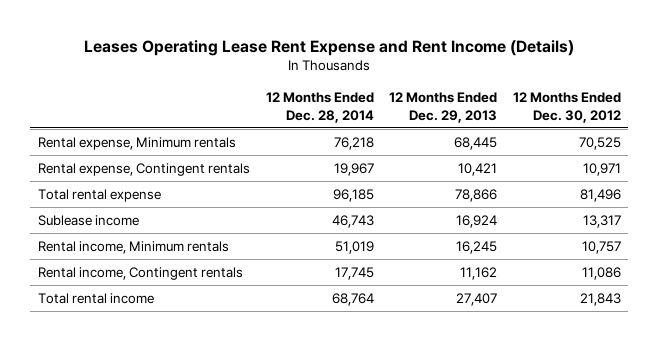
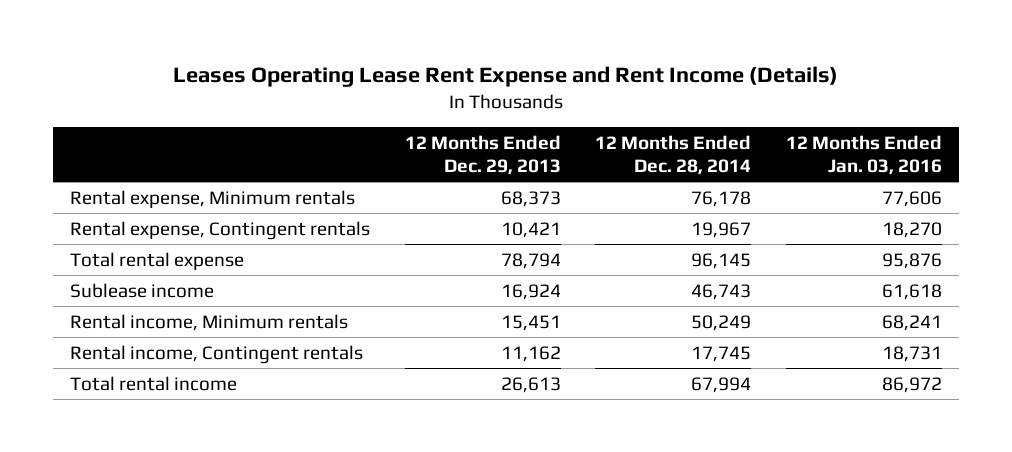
[512,92,621,123] 12 Months Ended Dec. 30, 2012 -> none
none -> [785,134,942,175] 12 Months Ended Jan. 03, 2016
[333,137,374,151] 76,218 -> [691,190,752,207] 76,178
[454,137,498,151] 68,445 -> [500,190,561,207] 68,373
[332,189,374,203] 96,185 -> [691,252,752,269] 96,145
[455,189,498,203] 78,866 -> [500,252,561,269] 78,794
[334,241,374,255] 51,019 -> [691,314,752,331] 50,249
[456,241,498,255] 16,245 -> [500,314,561,331] 15,451
[331,293,374,307] 68,764 -> [691,376,752,393] 67,994
[456,293,498,307] 27,407 -> [500,376,561,393] 26,613

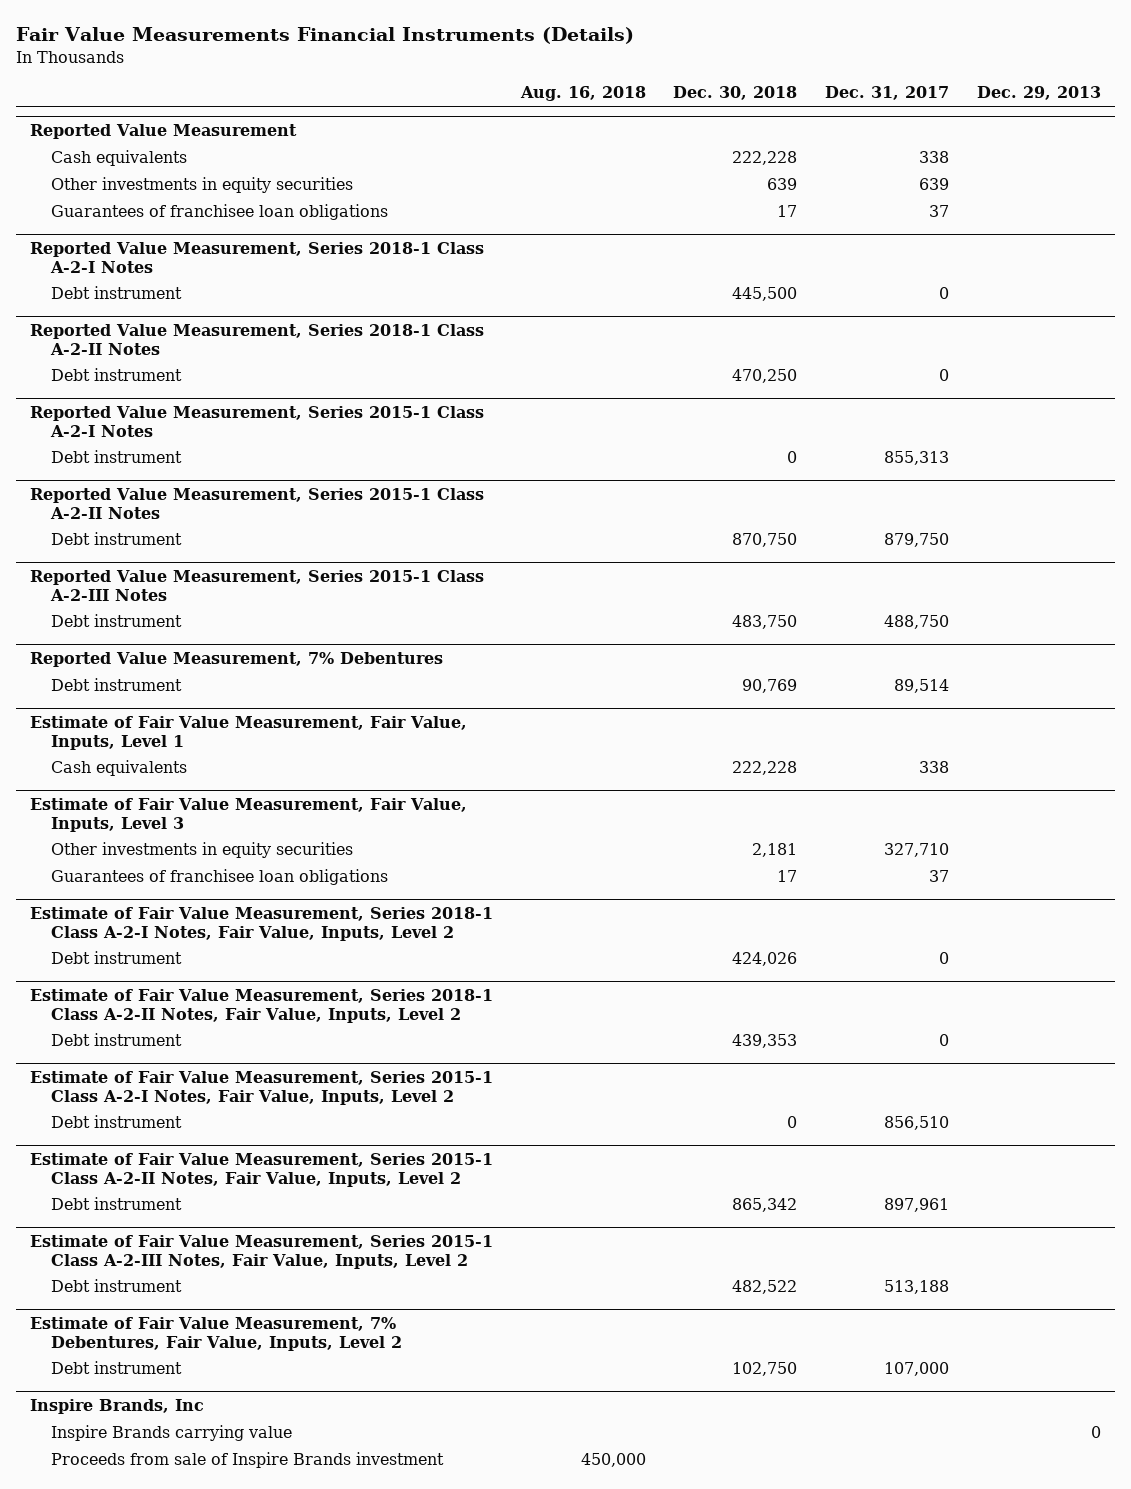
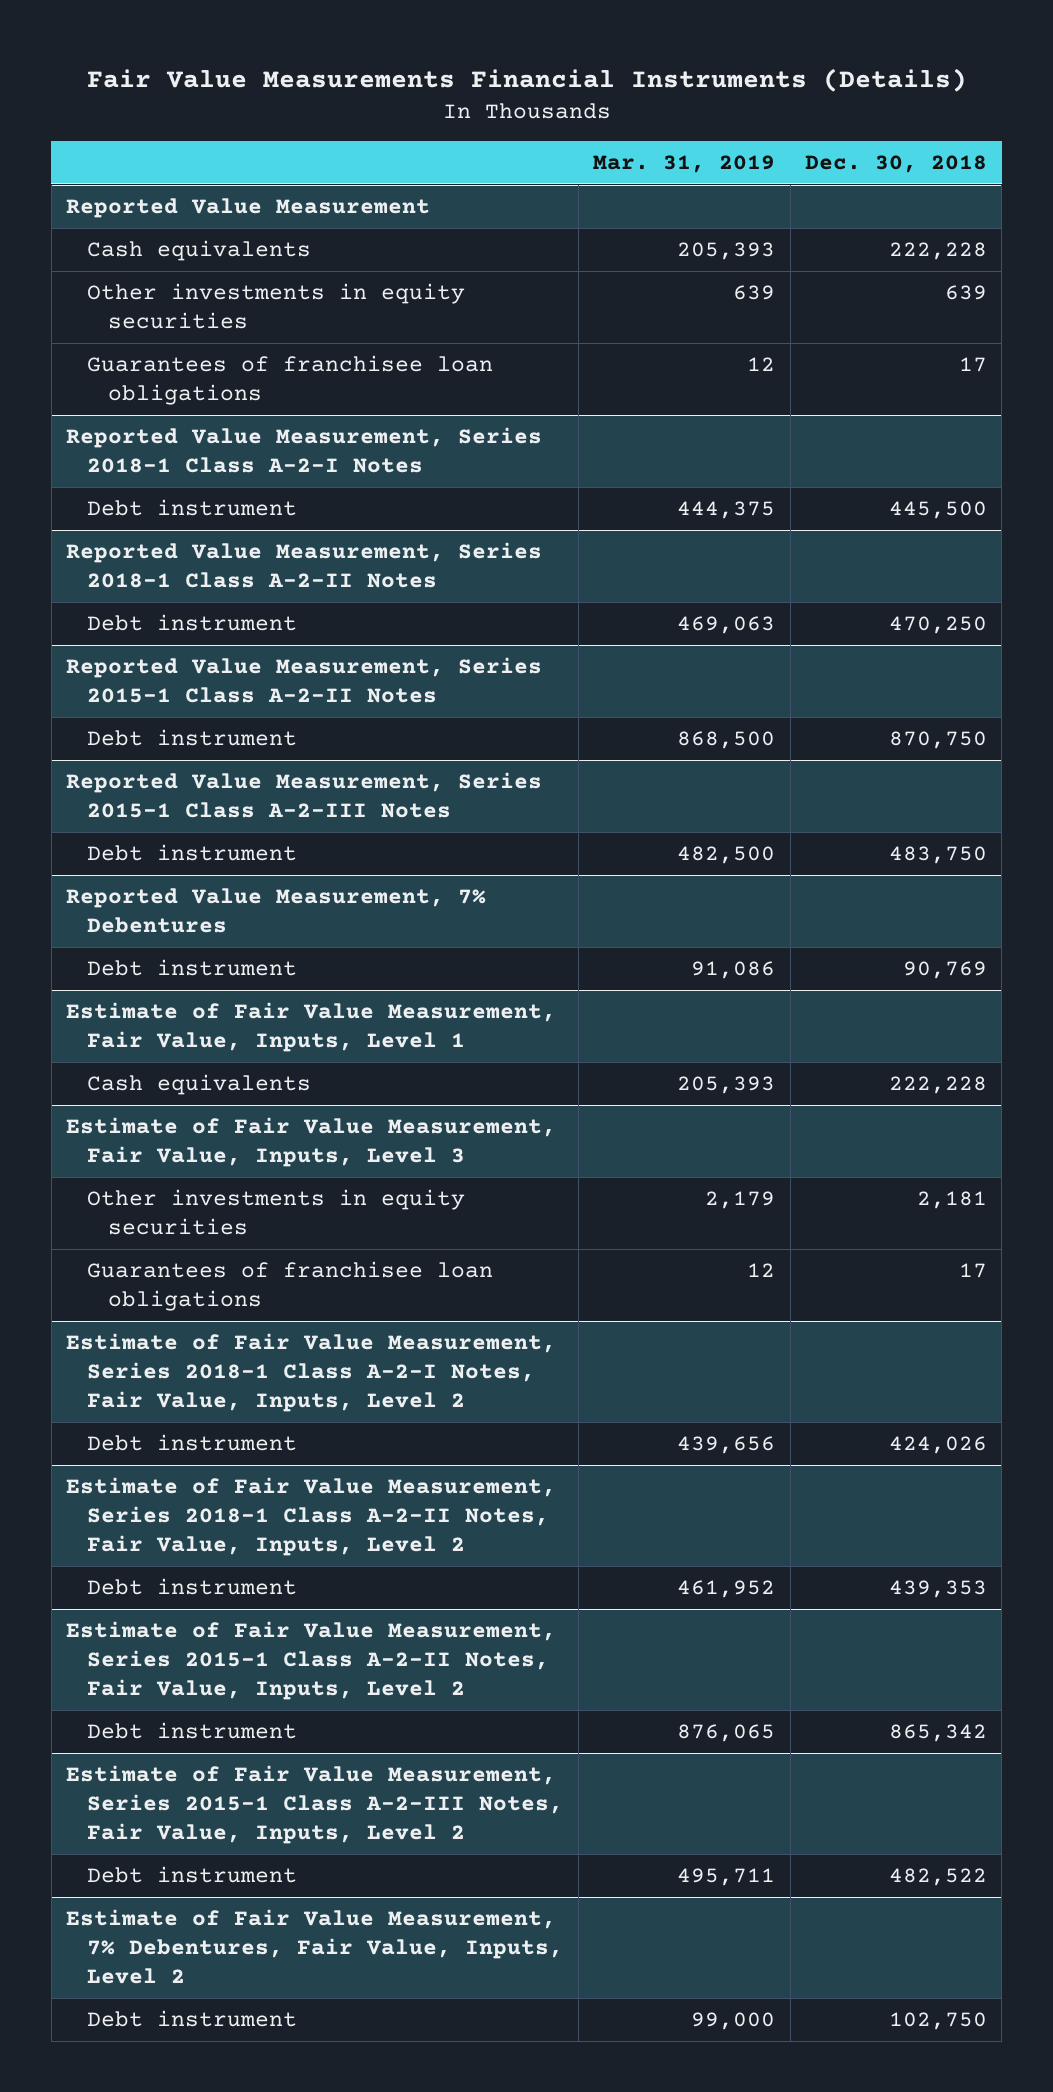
[519,86,646,102] Aug. 16, 2018 -> none
[825,86,950,101] Dec. 31, 2017 -> none
[977,86,1102,101] Dec. 29, 2013 -> none
none -> [593,154,776,173] Mar. 31, 2019
[29,405,484,437] Reported Value Measurement, Series 2015-1 Class A-2-I Notes -> none
[51,450,183,464] Debt instrument -> none
[29,1070,493,1105] Estimate of Fair Value Measurement, Series 2015-1 Class A-2-I Notes, Fair Value, Inputs, Level 2 -> none
[51,1115,183,1129] Debt instrument -> none
[29,1398,204,1414] Inspire Brands, Inc -> none
[51,1425,293,1442] Inspire Brands carrying value -> none
[51,1452,445,1469] Proceeds from sale of Inspire Brands investment -> none

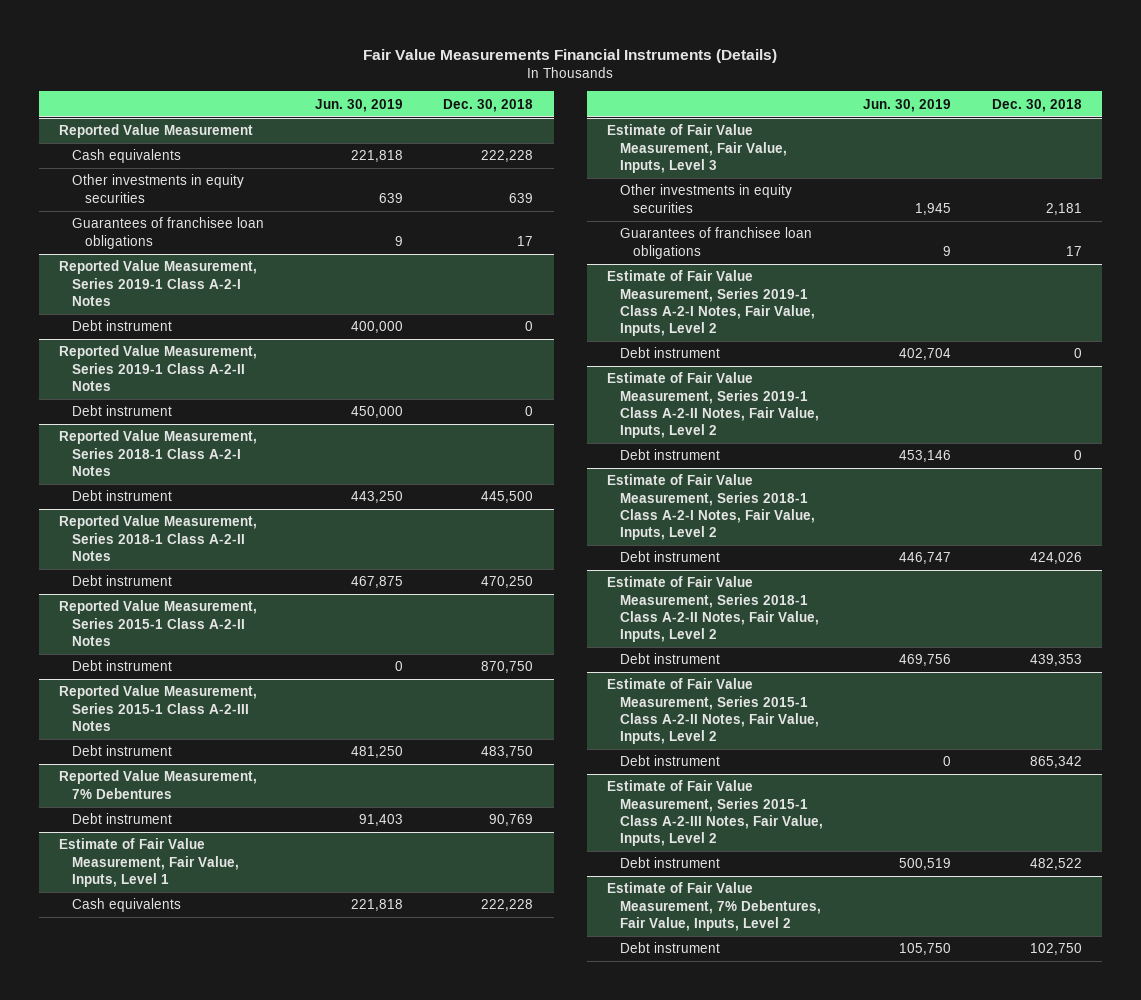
[593,154,776,173] Mar. 31, 2019 -> none
none -> [315,98,404,112] Jun. 30, 2019
none -> [59,260,258,306] Reported Value Measurement, Series 2019-1 Class A-2-I Notes
none -> [72,320,173,332] Debt instrument
none -> [59,345,258,391] Reported Value Measurement, Series 2019-1 Class A-2-II Notes
none -> [72,405,173,417] Debt instrument
none -> [607,270,816,336] Estimate of Fair Value Measurement, Series 2019-1 Class A-2-I Notes, Fair Value, Inputs, Level 2
none -> [620,347,721,359] Debt instrument
none -> [607,372,820,438] Estimate of Fair Value Measurement, Series 2019-1 Class A-2-II Notes, Fair Value, Inputs, Level 2
none -> [620,449,721,461] Debt instrument

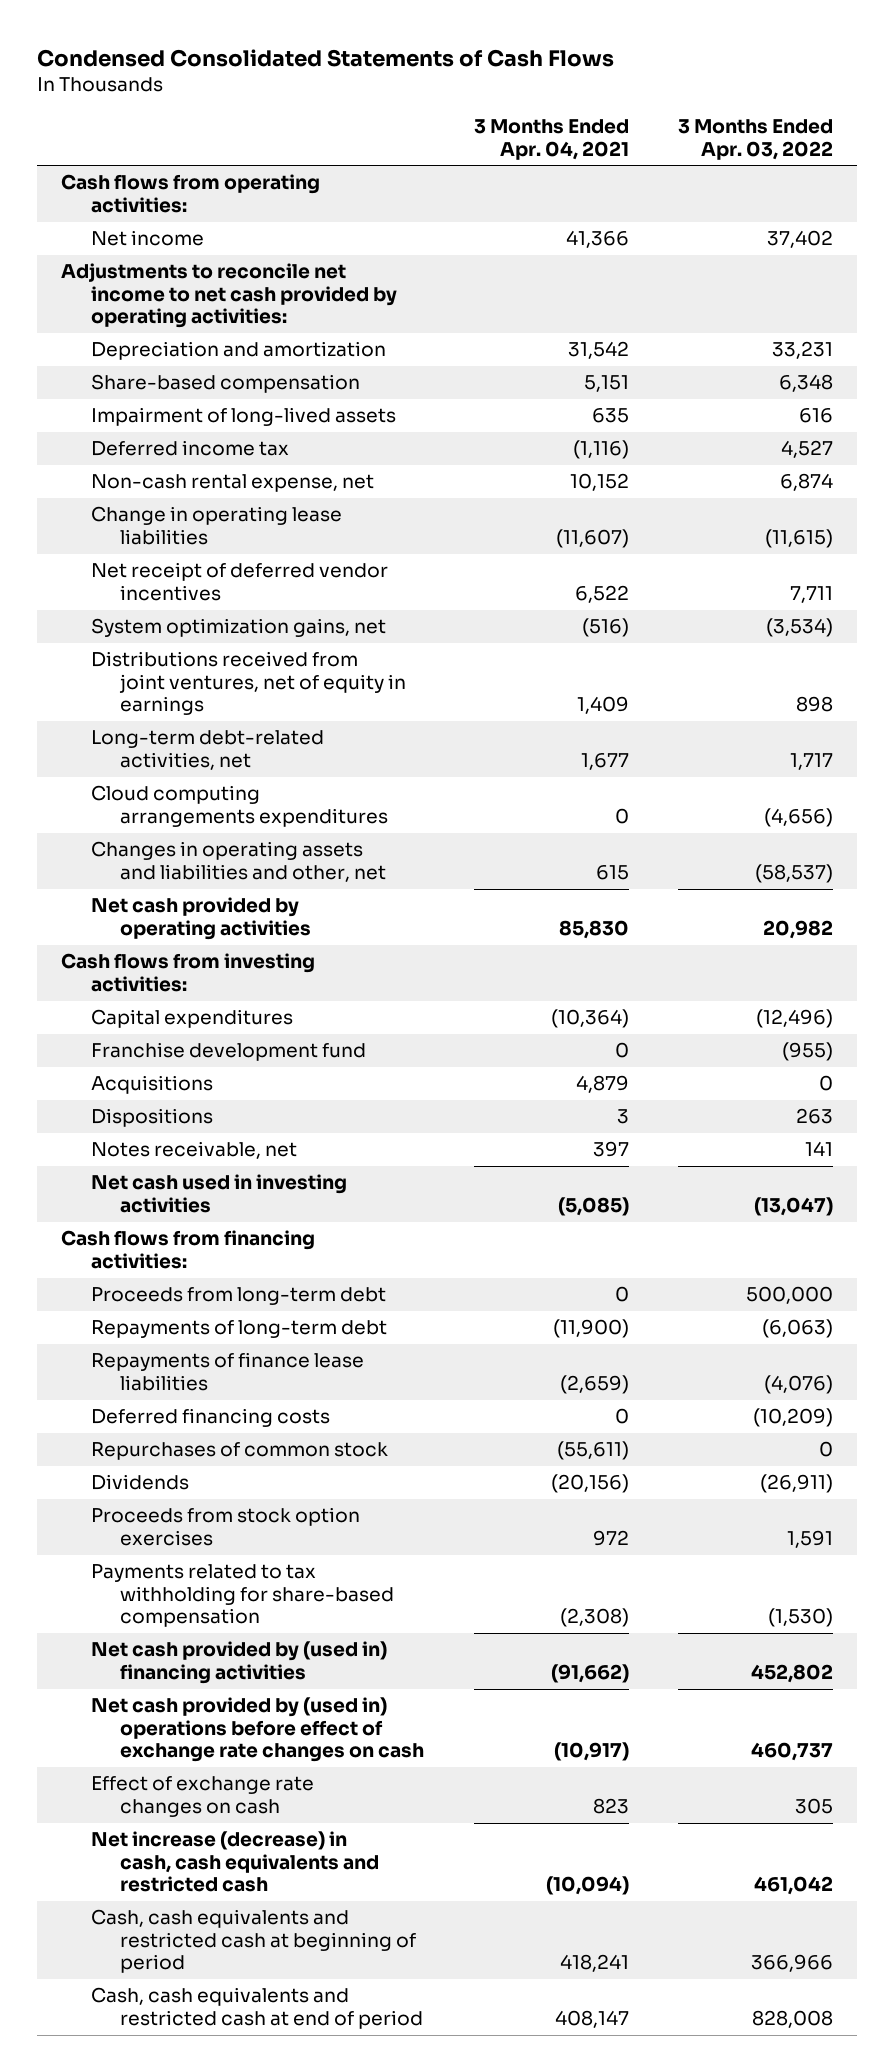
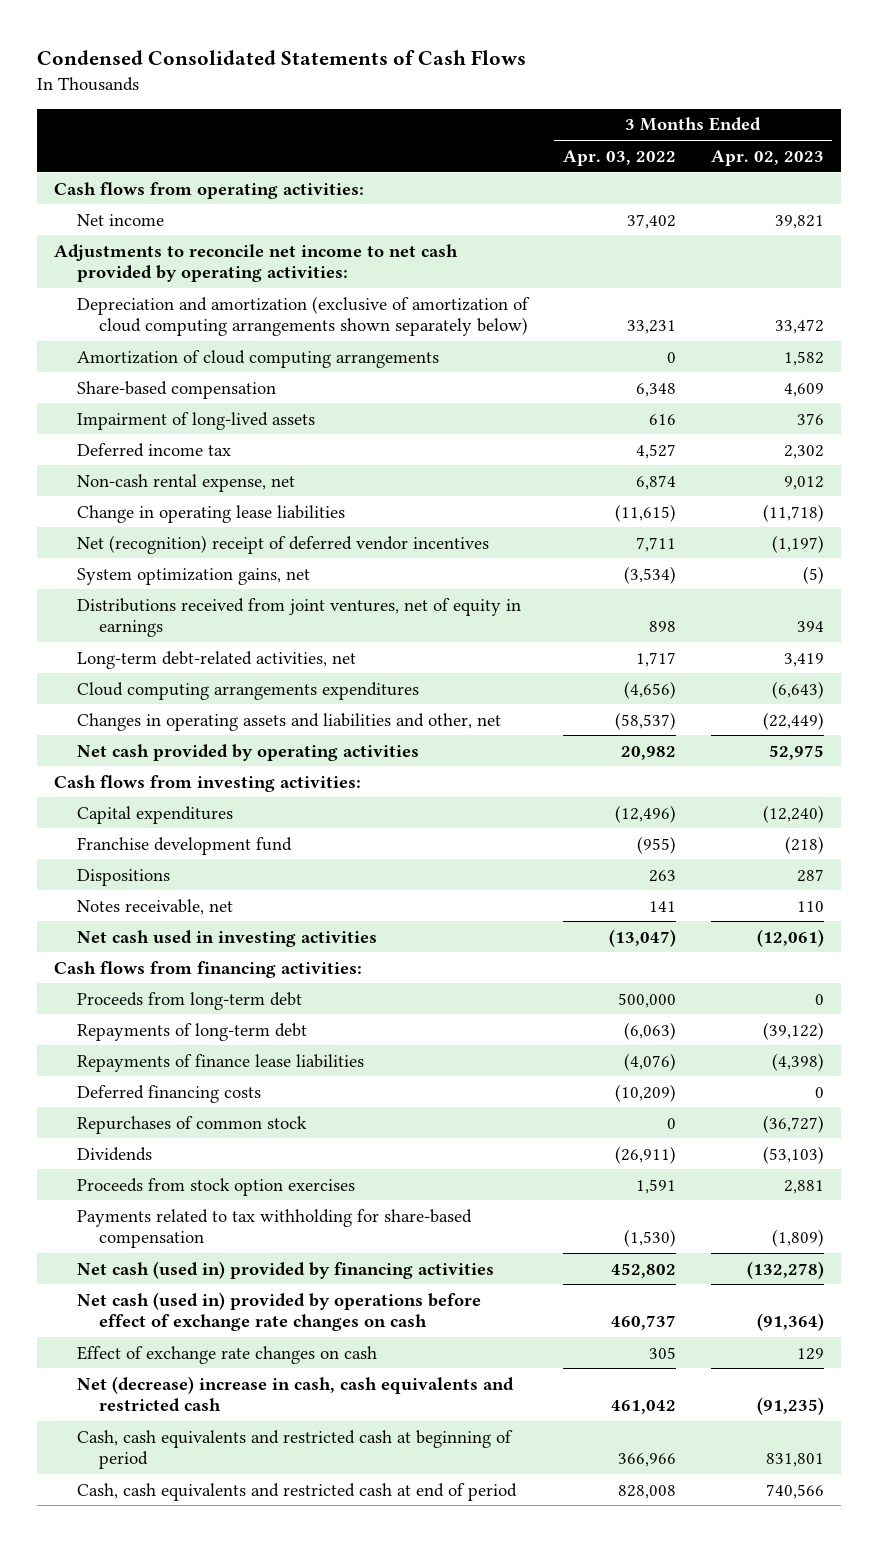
[473,119,629,160] 3 Months Ended Apr. 04, 2021 -> none
none -> [710,149,824,166] Apr. 02, 2023
[90,341,386,361] Depreciation and amortization -> [76,295,530,337] Depreciation and amortization (exclusive of amortization of cloud computing arrangements shown separately below)
none -> [76,349,439,368] Amortization of cloud computing arrangements
[90,562,388,601] Net receipt of deferred vendor incentives -> [76,534,489,554] Net (recognition) receipt of deferred vendor incentives
[90,1075,213,1095] Acquisitions -> none
[90,1641,387,1684] Net cash provided by (used in) financing activities -> [76,1260,494,1279] Net cash (used in) provided by financing activities
[90,1697,425,1763] Net cash provided by (used in) operations before effect of exchange rate changes on cash -> [76,1291,481,1332] Net cash (used in) provided by operations before effect of exchange rate changes on cash
[90,1831,380,1893] Net increase (decrease) in cash, cash equivalents and restricted cash -> [76,1375,514,1413] Net (decrease) increase in cash, cash equivalents and restricted cash

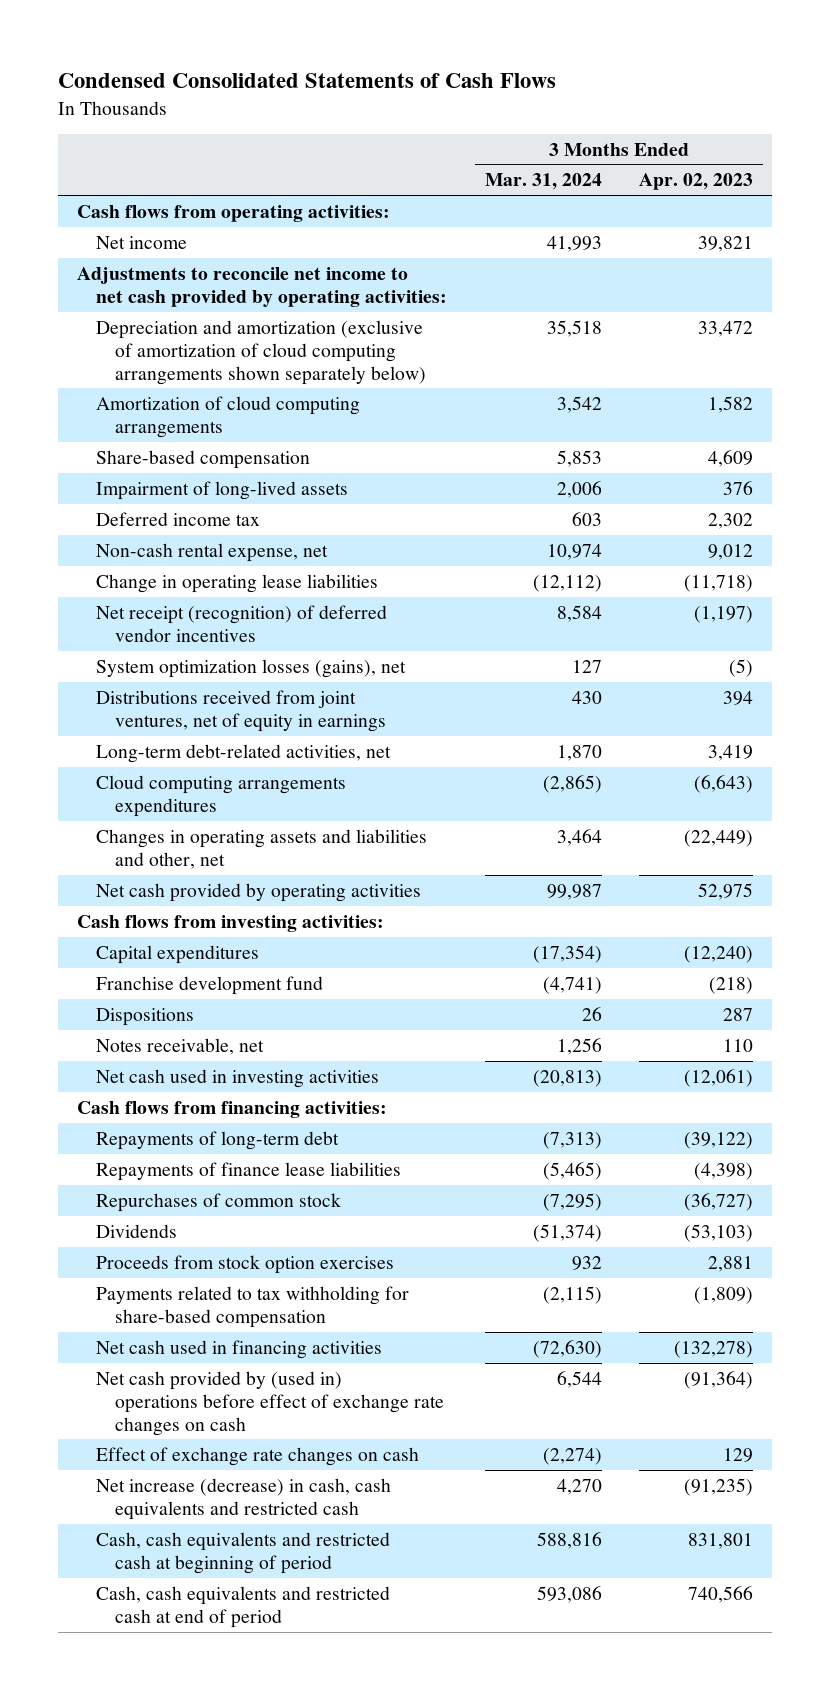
[563,149,677,166] Apr. 03, 2022 -> none
none -> [484,173,602,191] Mar. 31, 2024
[76,534,489,554] Net (recognition) receipt of deferred vendor incentives -> [95,604,387,642] Net receipt (recognition) of deferred vendor incentives
[76,567,310,585] System optimization gains, net -> [95,658,406,678] System optimization losses (gains), net
[76,991,302,1010] Proceeds from long-term debt -> none
[76,1084,261,1103] Deferred financing costs -> none
[76,1260,494,1279] Net cash (used in) provided by financing activities -> [95,1339,382,1359] Net cash used in financing activities
[76,1291,481,1332] Net cash (used in) provided by operations before effect of exchange rate changes on cash -> [95,1370,444,1436] Net cash provided by (used in) operations before effect of exchange rate changes on cash
[76,1375,514,1413] Net (decrease) increase in cash, cash equivalents and restricted cash -> [95,1477,391,1520] Net increase (decrease) in cash, cash equivalents and restricted cash

